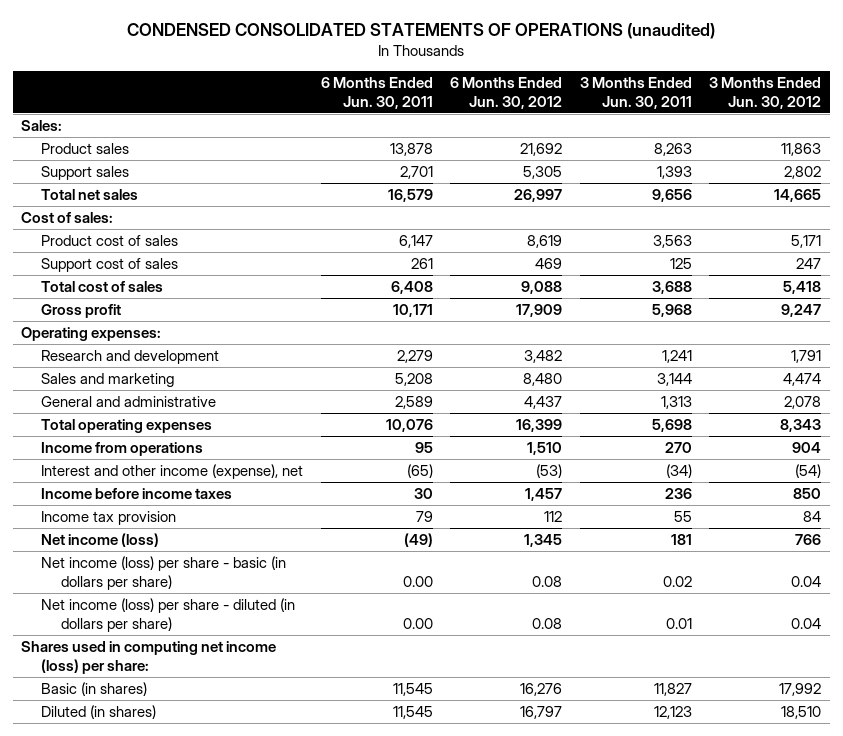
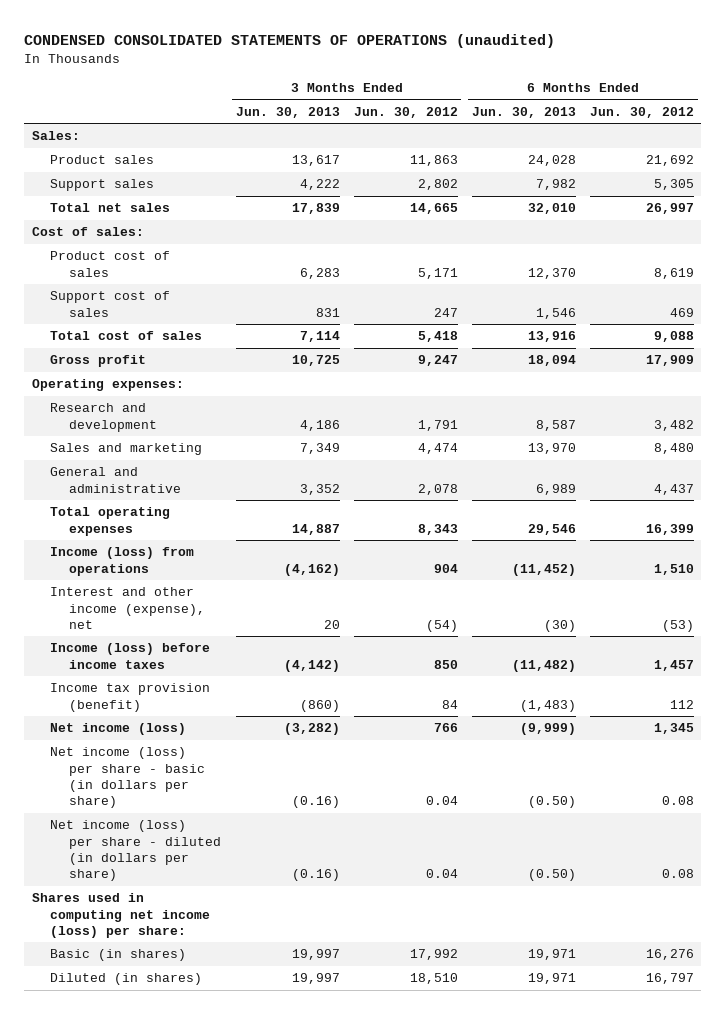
[320,76,433,109] 6 Months Ended Jun. 30, 2011 -> none
[579,76,692,109] 3 Months Ended Jun. 30, 2011 -> none
none -> [235,106,340,118] Jun. 30, 2013
none -> [472,106,577,118] Jun. 30, 2013
[41,441,204,456] Income from operations -> [50,547,195,576] Income (loss) from operations
[41,487,233,499] Income before income taxes -> [50,643,211,669] Income (loss) before income taxes
[41,510,177,525] Income tax provision -> [50,683,211,712] Income tax provision (benefit)

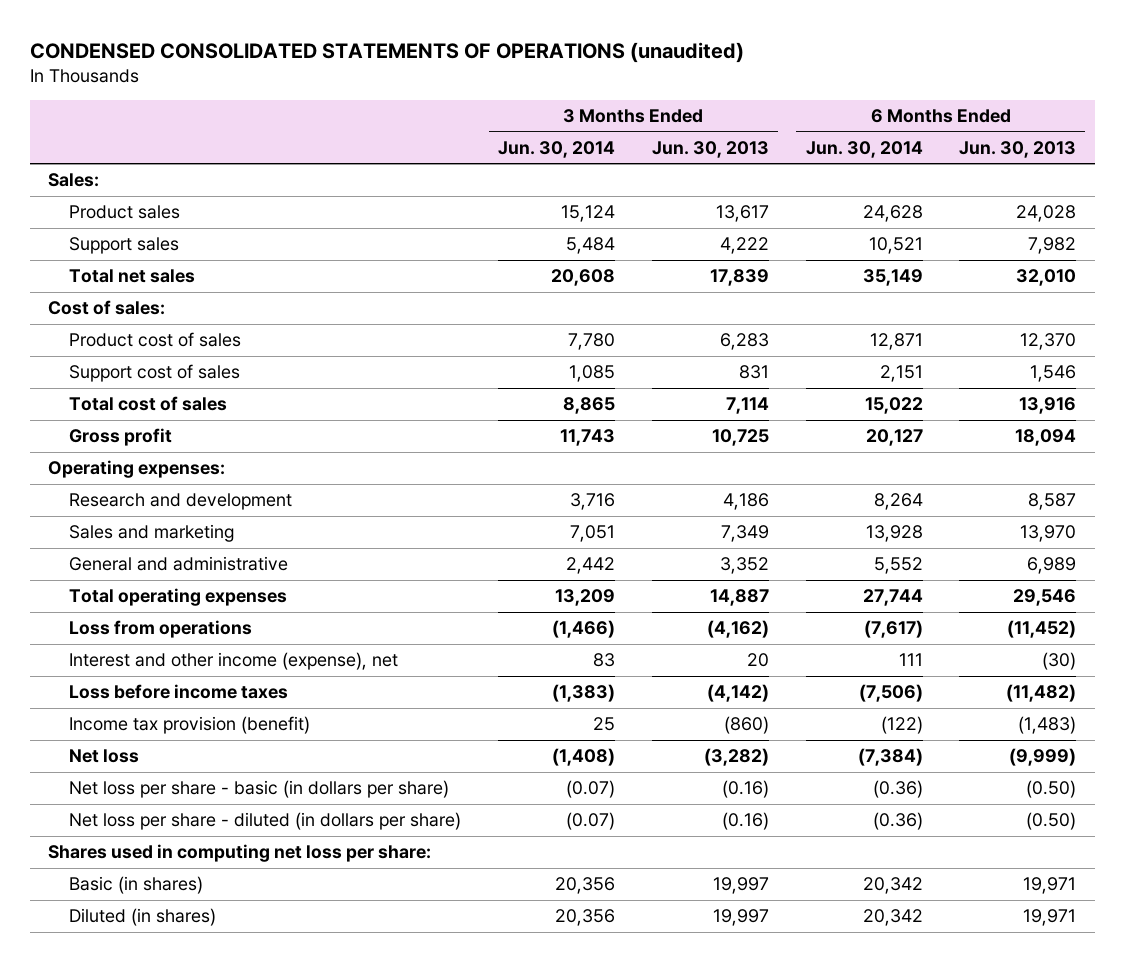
[353,106,458,118] Jun. 30, 2012 -> none
[590,106,695,118] Jun. 30, 2012 -> none
none -> [498,140,616,158] Jun. 30, 2014
none -> [805,140,923,158] Jun. 30, 2014
[50,547,195,576] Income (loss) from operations -> [69,620,253,639] Loss from operations
[50,643,211,669] Income (loss) before income taxes -> [69,684,289,700] Loss before income taxes
[50,723,187,736] Net income (loss) -> [69,749,140,764] Net loss
[50,747,206,809] Net income (loss) per share - basic (in dollars per share) -> [69,780,450,799] Net loss per share - basic (in dollars per share)
[50,820,222,882] Net income (loss) per share - diluted (in dollars per share) -> [69,812,462,831] Net loss per share - diluted (in dollars per share)
[31,893,211,938] Shares used in computing net income (loss) per share: -> [48,844,432,863] Shares used in computing net loss per share:

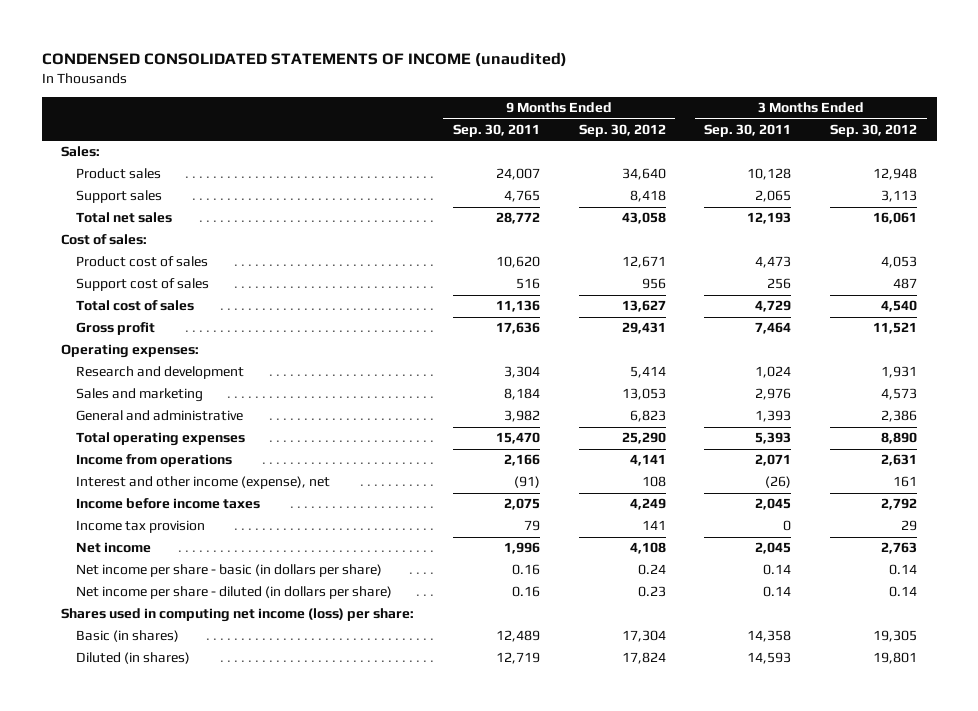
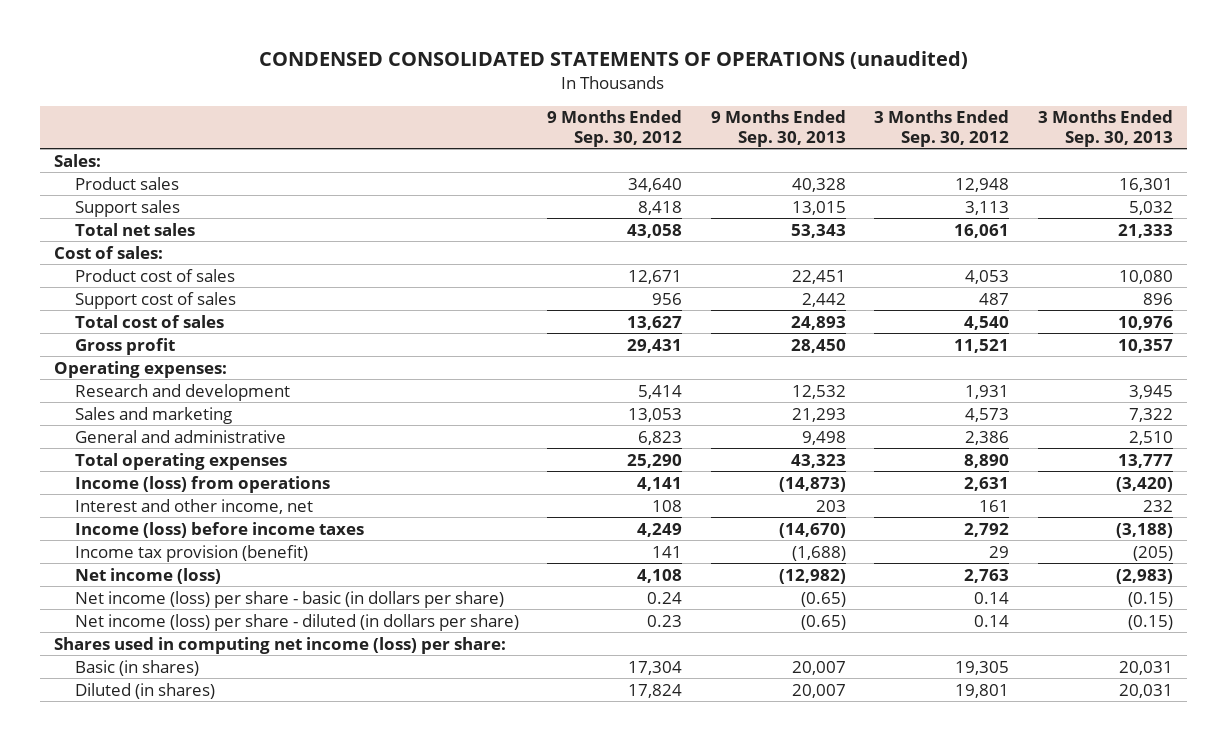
[41,51,567,67] CONDENSED CONSOLIDATED STATEMENTS OF INCOME (unaudited) -> [259,51,969,70] CONDENSED CONSOLIDATED STATEMENTS OF OPERATIONS (unaudited)
[452,124,540,138] Sep. 30, 2011 -> none
[704,124,792,138] Sep. 30, 2011 -> none
none -> [710,110,846,147] 9 Months Ended Sep. 30, 2013
none -> [1037,110,1173,147] 3 Months Ended Sep. 30, 2013
[76,454,233,468] Income from operations -> [74,475,330,493] Income (loss) from operations
[76,476,331,490] Interest and other income (expense), net -> [74,498,313,514] Interest and other income, net
[76,498,261,510] Income before income taxes -> [74,521,364,538] Income (loss) before income taxes
[76,520,206,534] Income tax provision -> [74,544,308,562] Income tax provision (benefit)
[76,542,152,554] Net income -> [74,567,221,584] Net income (loss)
[76,564,383,578] Net income per share - basic (in dollars per share) -> [74,590,504,608] Net income (loss) per share - basic (in dollars per share)
[76,586,393,600] Net income per share - diluted (in dollars per share) -> [74,613,519,631] Net income (loss) per share - diluted (in dollars per share)

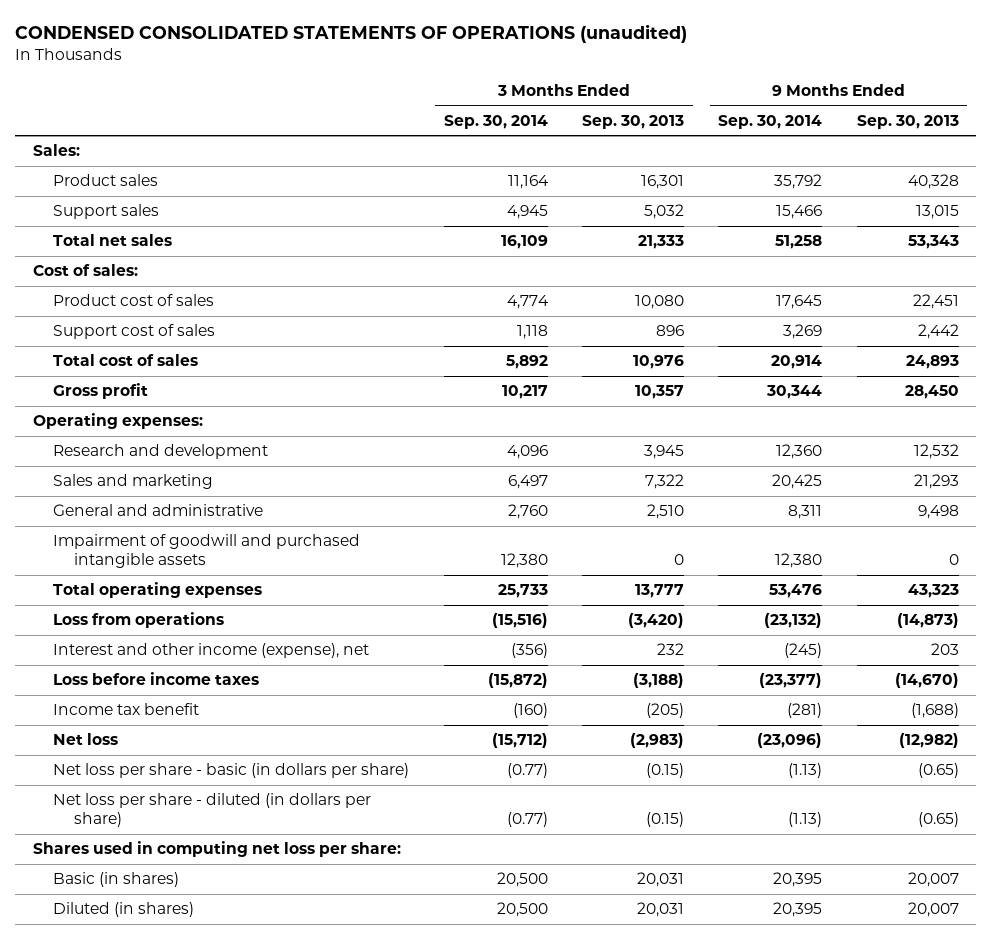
[547,110,683,147] 9 Months Ended Sep. 30, 2012 -> none
[874,110,1010,147] 3 Months Ended Sep. 30, 2012 -> none
none -> [443,114,548,129] Sep. 30, 2014
none -> [718,114,823,129] Sep. 30, 2014
none -> [53,534,361,569] Impairment of goodwill and purchased intangible assets
[74,475,330,493] Income (loss) from operations -> [53,612,225,629] Loss from operations
[74,498,313,514] Interest and other income, net -> [53,643,370,659] Interest and other income (expense), net
[74,521,364,538] Income (loss) before income taxes -> [53,672,260,686] Loss before income taxes
[74,544,308,562] Income tax provision (benefit) -> [53,703,200,716] Income tax benefit
[74,567,221,584] Net income (loss) -> [53,733,119,746] Net loss
[74,590,504,608] Net income (loss) per share - basic (in dollars per share) -> [53,763,410,779] Net loss per share - basic (in dollars per share)
[74,613,519,631] Net income (loss) per share - diluted (in dollars per share) -> [53,793,372,828] Net loss per share - diluted (in dollars per share)
[54,636,507,654] Shares used in computing net income (loss) per share: -> [32,841,401,858] Shares used in computing net loss per share:

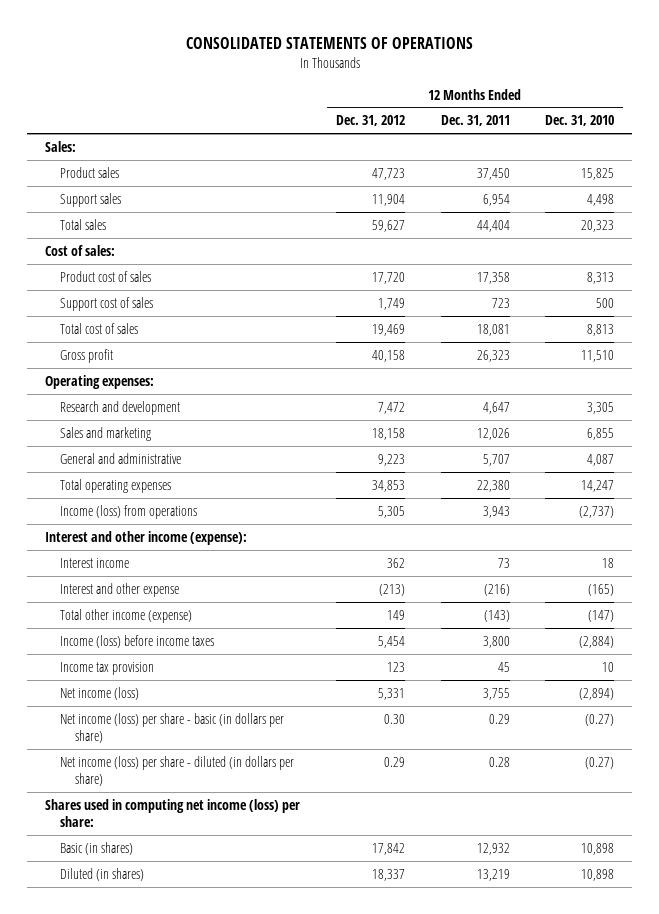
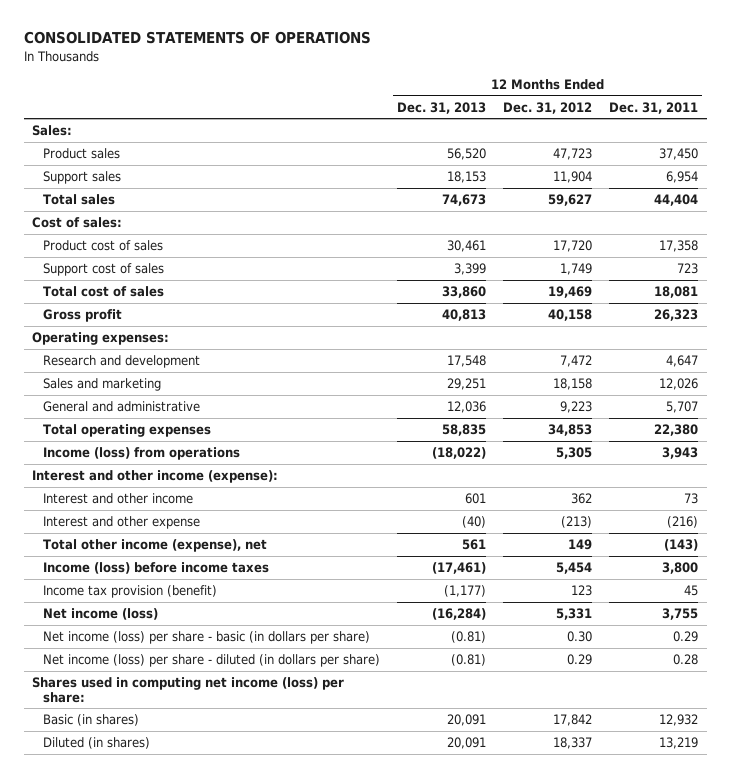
[545,115,615,127] Dec. 31, 2010 -> none
none -> [397,101,487,114] Dec. 31, 2013
[60,557,130,568] Interest income -> [42,492,193,504] Interest and other income
[60,608,193,623] Total other income (expense) -> [42,538,267,552] Total other income (expense), net
[60,661,155,675] Income tax provision -> [42,584,217,598] Income tax provision (benefit)

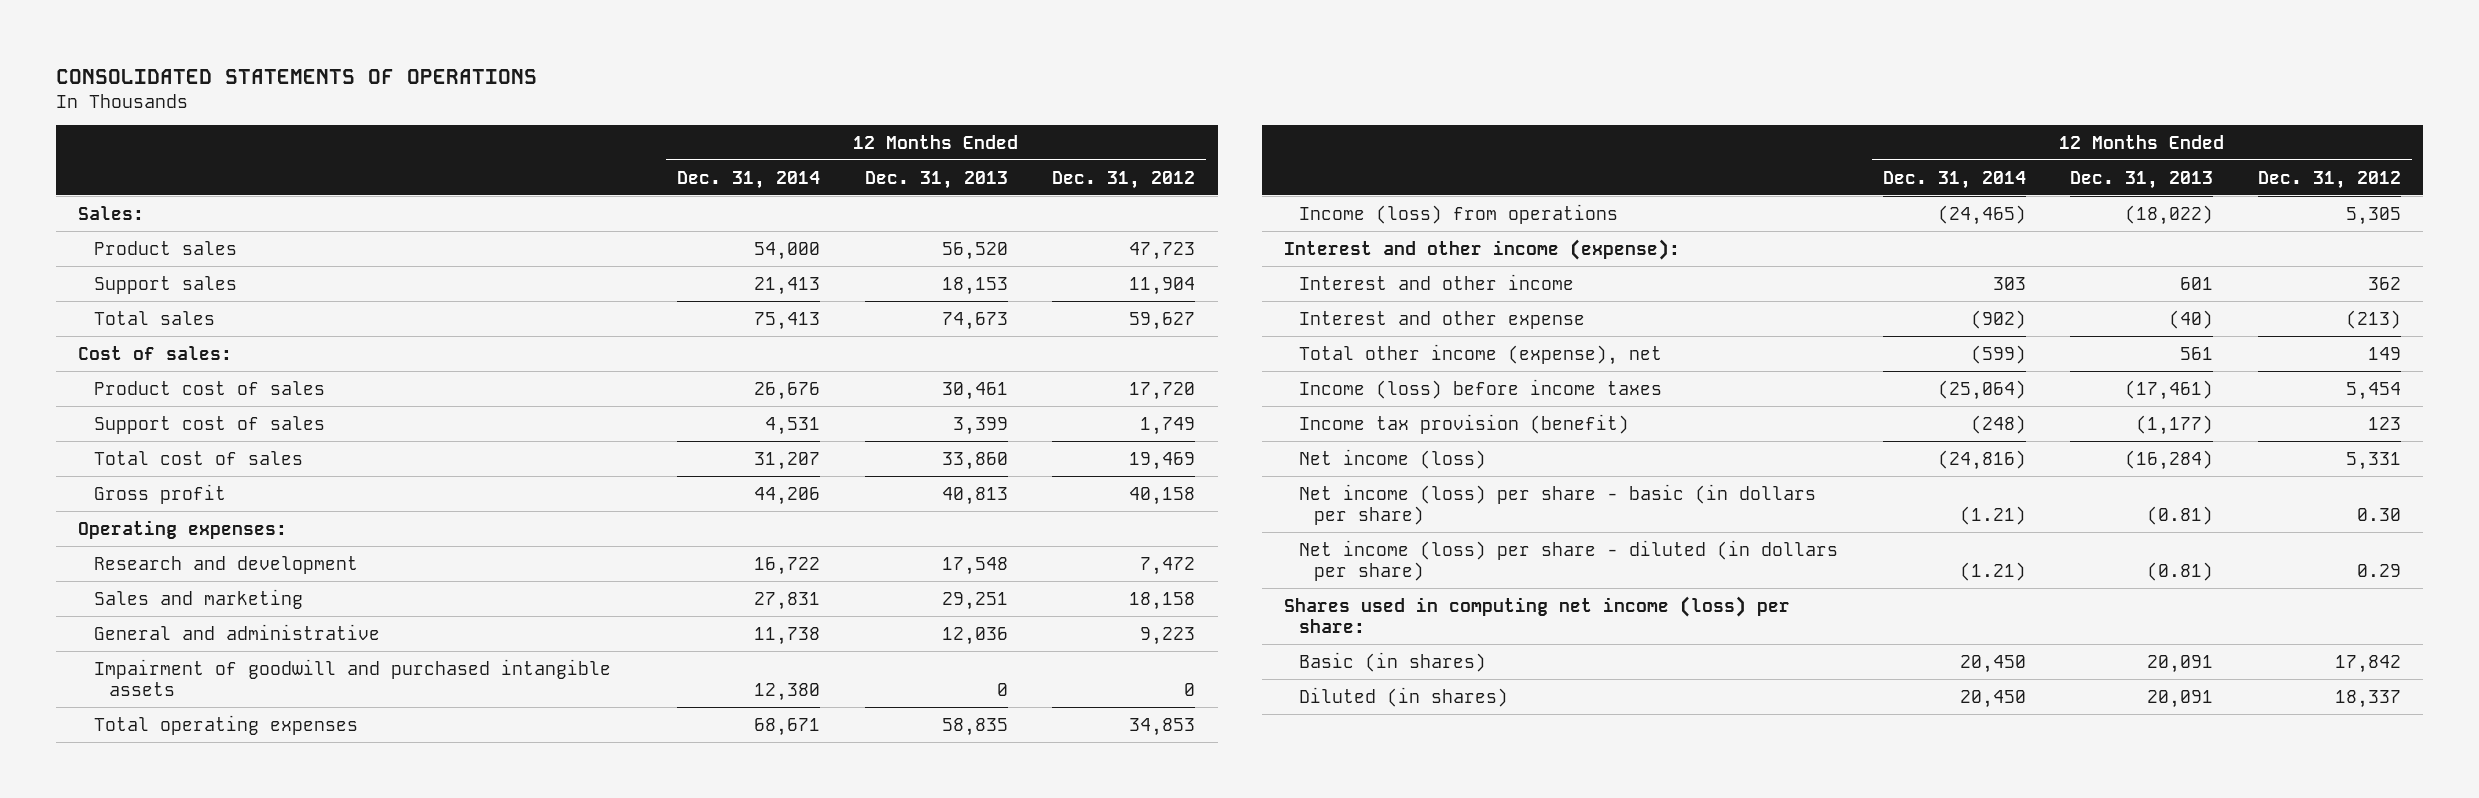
[609,101,699,114] Dec. 31, 2011 -> none
none -> [677,170,821,189] Dec. 31, 2014
none -> [93,658,611,697] Impairment of goodwill and purchased intangible assets

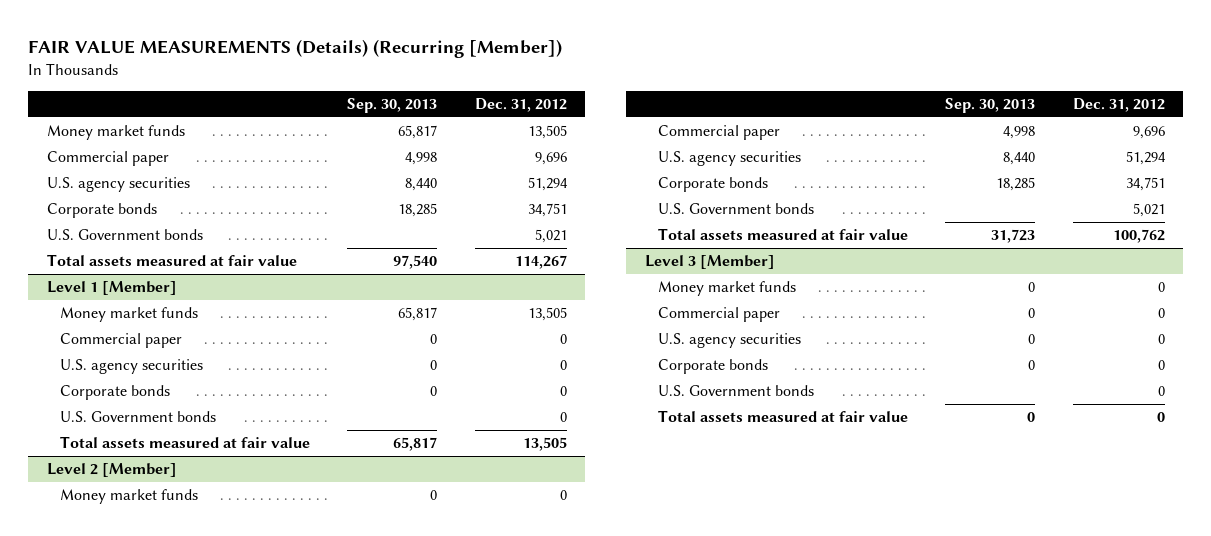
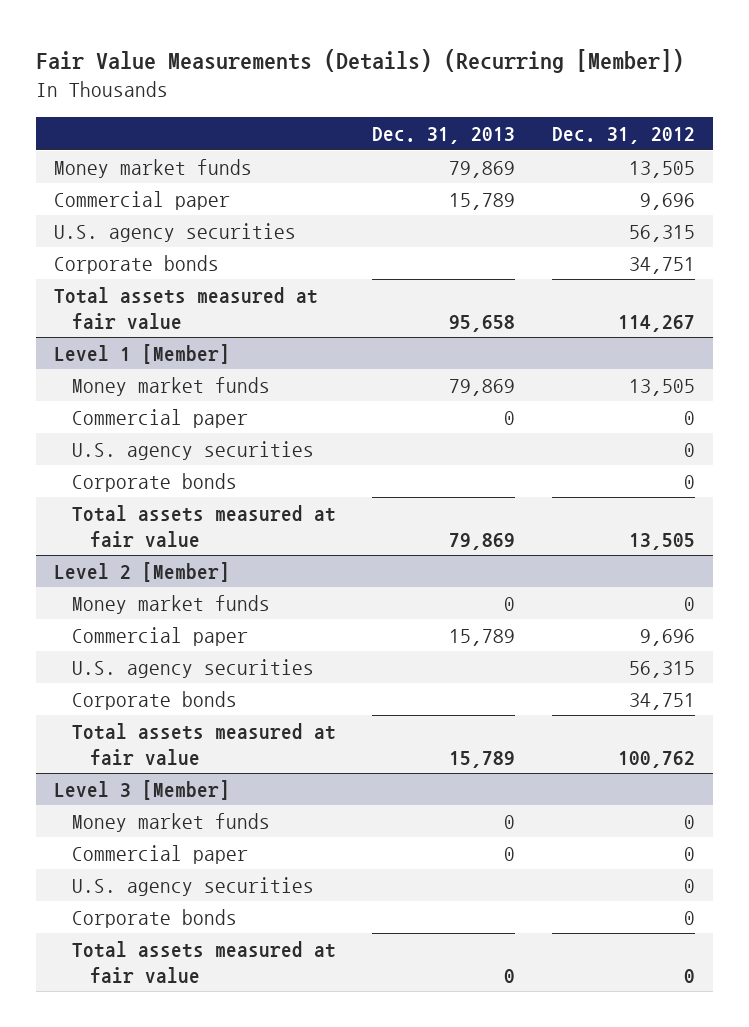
[27,38,562,58] FAIR VALUE MEASUREMENTS (Details) (Recurring [Member]) -> [36,49,685,74] Fair Value Measurements (Details) (Recurring [Member])
[347,98,438,114] Sep. 30, 2013 -> none
none -> [372,127,516,145] Dec. 31, 2013
[527,177,568,192] 51,294 -> [628,224,695,242] 56,315
[46,229,203,241] U.S. Government bonds -> none
[59,411,216,423] U.S. Government bonds -> none
[1125,151,1166,166] 51,294 -> [628,660,695,678] 56,315
[657,203,814,215] U.S. Government bonds -> none
[657,385,814,397] U.S. Government bonds -> none

